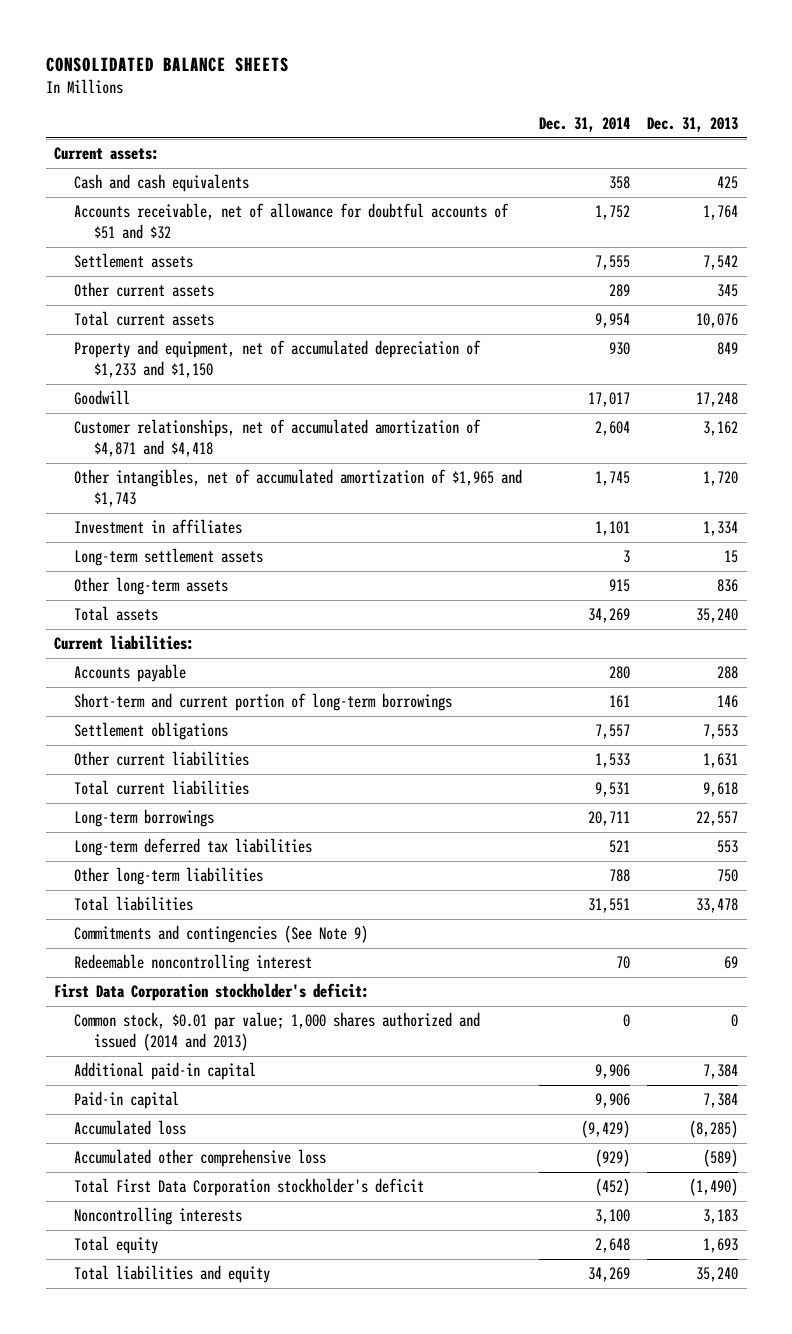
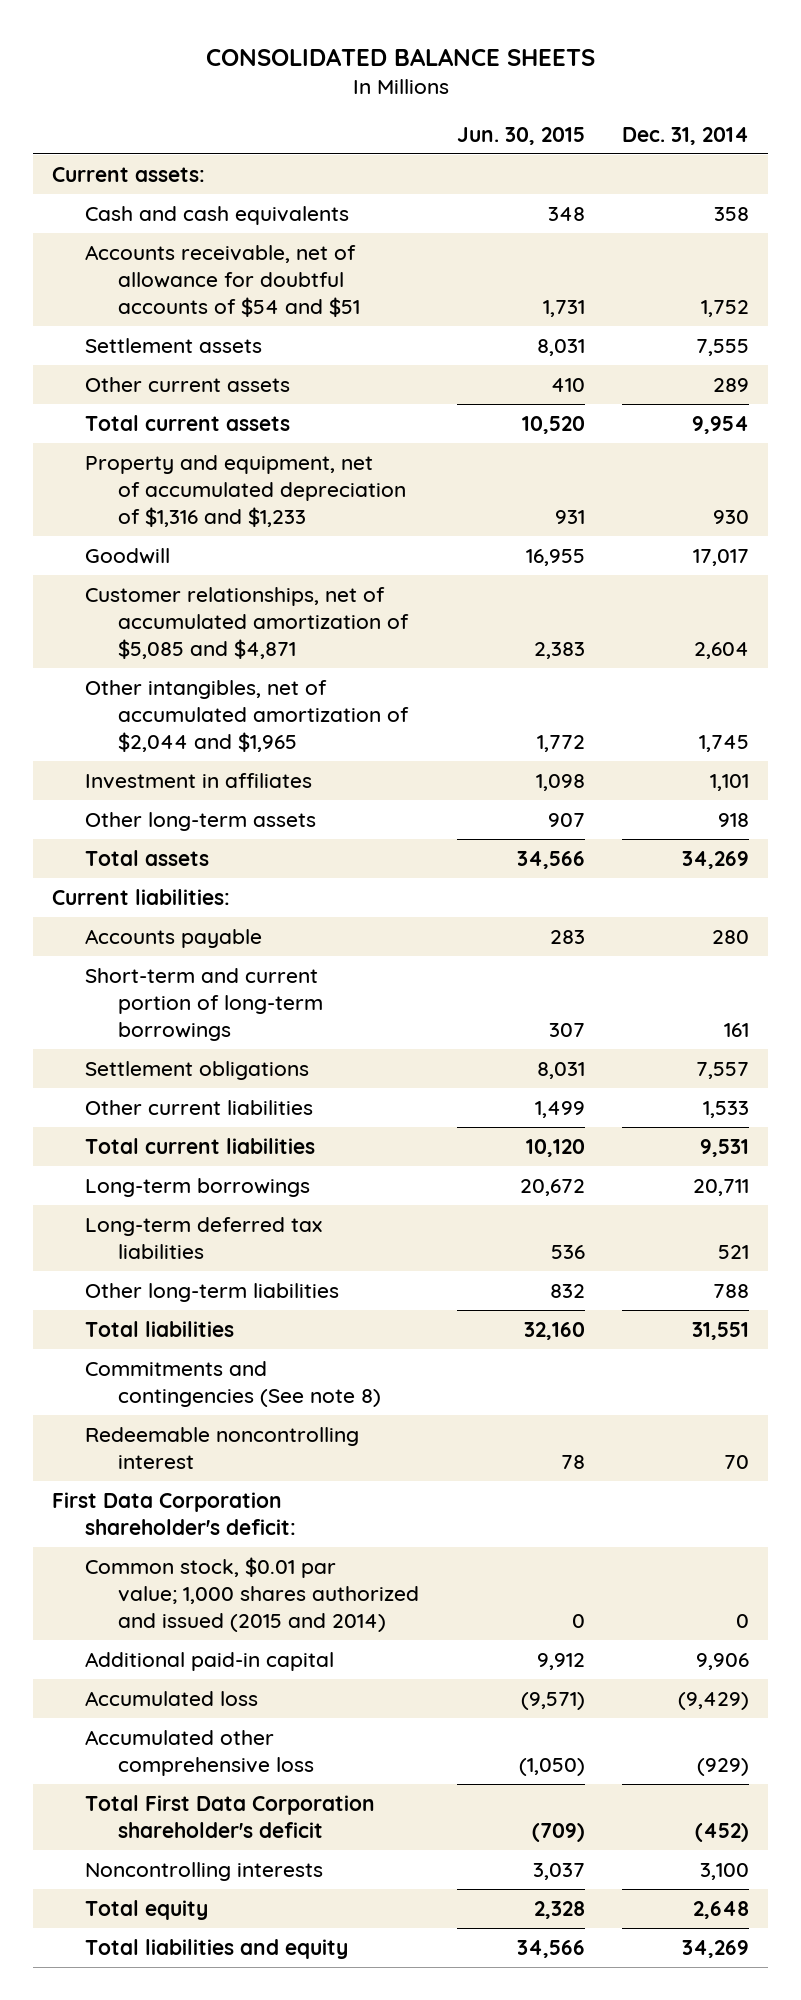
[647,117,739,133] Dec. 31, 2013 -> none
none -> [456,126,585,145] Jun. 30, 2015
[74,203,510,239] Accounts receivable, net of allowance for doubtful accounts of $51 and $32 -> [85,244,361,318] Accounts receivable, net of allowance for doubtful accounts of $54 and $51
[74,340,482,378] Property and equipment, net of accumulated depreciation of $1,233 and $1,150 -> [85,454,407,528] Property and equipment, net of accumulated depreciation of $1,316 and $1,233
[74,419,482,457] Customer relationships, net of accumulated amortization of $4,871 and $4,418 -> [85,586,410,660] Customer relationships, net of accumulated amortization of $5,085 and $4,871
[74,469,523,507] Other intangibles, net of accumulated amortization of $1,965 and $1,743 -> [85,679,410,753] Other intangibles, net of accumulated amortization of $2,044 and $1,965
[74,548,264,567] Long-term settlement assets -> none
[609,579,631,593] 915 -> [718,812,750,827] 918
[74,925,369,944] Commitments and contingencies (See Note 9) -> [85,1360,382,1407] Commitments and contingencies (See note 8)
[54,983,370,1002] First Data Corporation stockholder's deficit: -> [51,1491,297,1535] First Data Corporation shareholder's deficit:
[74,1012,481,1051] Common stock, $0.01 par value; 1,000 shares authorized and issued (2014 and 2013) -> [85,1556,420,1633] Common stock, $0.01 par value; 1,000 shares authorized and issued (2015 and 2014)
[74,1091,180,1110] Paid-in capital -> none
[74,1178,425,1197] Total First Data Corporation stockholder's deficit -> [85,1794,376,1838] Total First Data Corporation shareholder's deficit

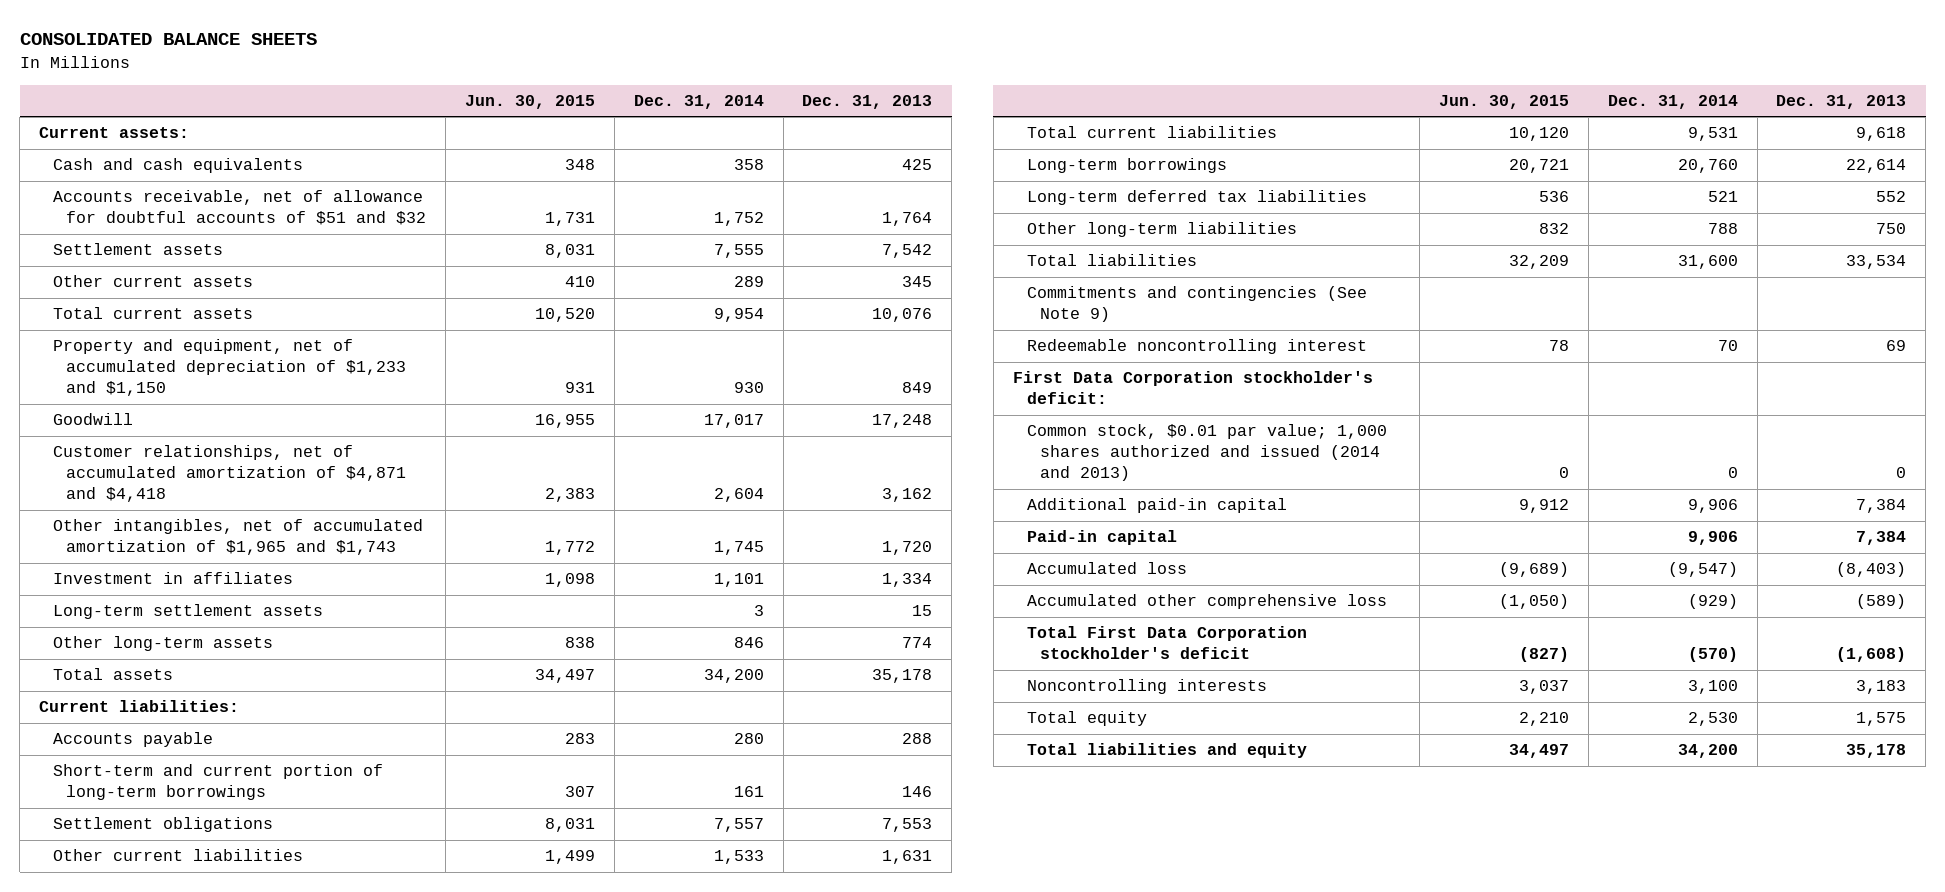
none -> [802,94,933,109] Dec. 31, 2013
[85,244,361,318] Accounts receivable, net of allowance for doubtful accounts of $54 and $51 -> [52,190,427,226] Accounts receivable, net of allowance for doubtful accounts of $51 and $32
[85,454,407,528] Property and equipment, net of accumulated depreciation of $1,316 and $1,233 -> [52,339,407,397] Property and equipment, net of accumulated depreciation of $1,233 and $1,150
[85,586,410,660] Customer relationships, net of accumulated amortization of $5,085 and $4,871 -> [52,445,407,503] Customer relationships, net of accumulated amortization of $4,871 and $4,418
[85,679,410,753] Other intangibles, net of accumulated amortization of $2,044 and $1,965 -> [52,519,423,556] Other intangibles, net of accumulated amortization of $1,965 and $1,743
none -> [52,604,323,620] Long-term settlement assets
[547,812,585,827] 907 -> [565,637,596,649] 838
[718,812,750,827] 918 -> [733,637,764,649] 846
[516,850,585,869] 34,566 -> [535,669,596,684] 34,497
[682,850,750,869] 34,269 -> [703,669,764,684] 34,200
[519,1178,585,1196] 20,672 -> [1509,159,1570,174] 20,721
[693,1178,750,1196] 20,711 -> [1677,159,1738,174] 20,760
[523,1321,585,1340] 32,160 -> [1509,255,1570,270] 32,209
[692,1321,750,1340] 31,551 -> [1677,255,1738,270] 31,600
[85,1360,382,1407] Commitments and contingencies (See note 8) -> [1026,286,1367,323] Commitments and contingencies (See Note 9)
[51,1491,297,1535] First Data Corporation shareholder's deficit: -> [1012,371,1373,405] First Data Corporation stockholder's deficit:
[85,1556,420,1633] Common stock, $0.01 par value; 1,000 shares authorized and issued (2015 and 2014) -> [1026,424,1387,482] Common stock, $0.01 par value; 1,000 shares authorized and issued (2014 and 2013)
none -> [1026,530,1177,546] Paid-in capital
[520,1691,585,1710] (9,571) -> [1499,562,1570,578] (9,689)
[678,1691,750,1710] (9,429) -> [1667,562,1738,578] (9,547)
[85,1794,376,1838] Total First Data Corporation shareholder's deficit -> [1026,626,1307,660] Total First Data Corporation stockholder's deficit
[531,1822,585,1842] (709) -> [1519,647,1570,663] (827)
[695,1822,750,1842] (452) -> [1687,647,1738,663] (570)
[533,1900,585,1919] 2,328 -> [1519,712,1570,727] 2,210
[693,1900,750,1919] 2,648 -> [1687,712,1738,727] 2,530
[516,1939,585,1958] 34,566 -> [1509,744,1570,759] 34,497
[682,1939,750,1958] 34,269 -> [1677,744,1738,759] 34,200

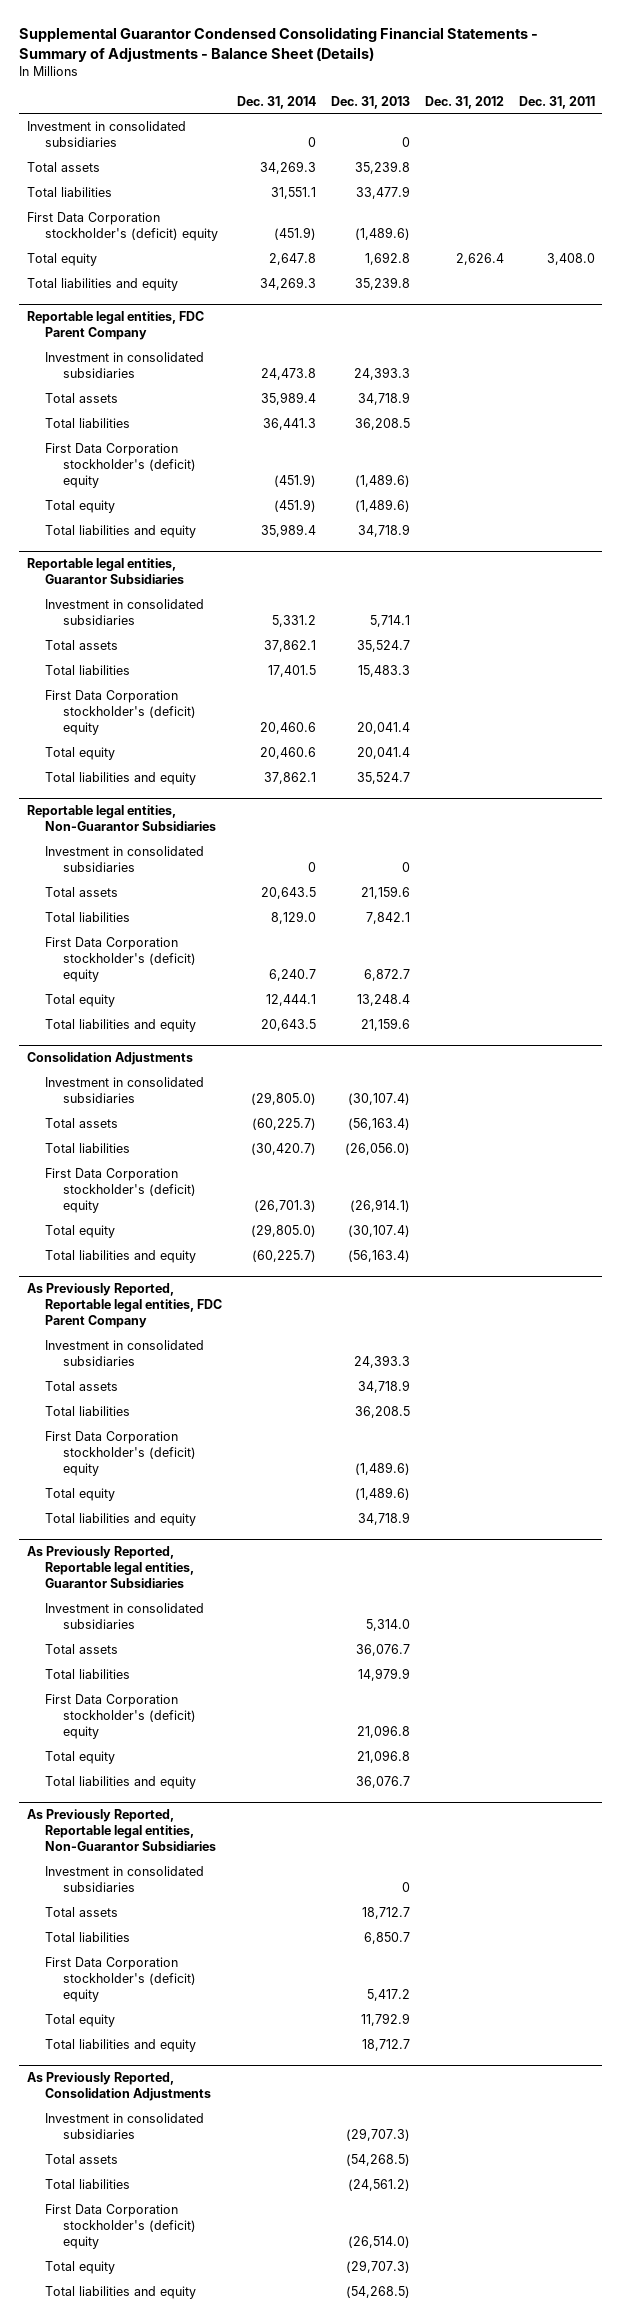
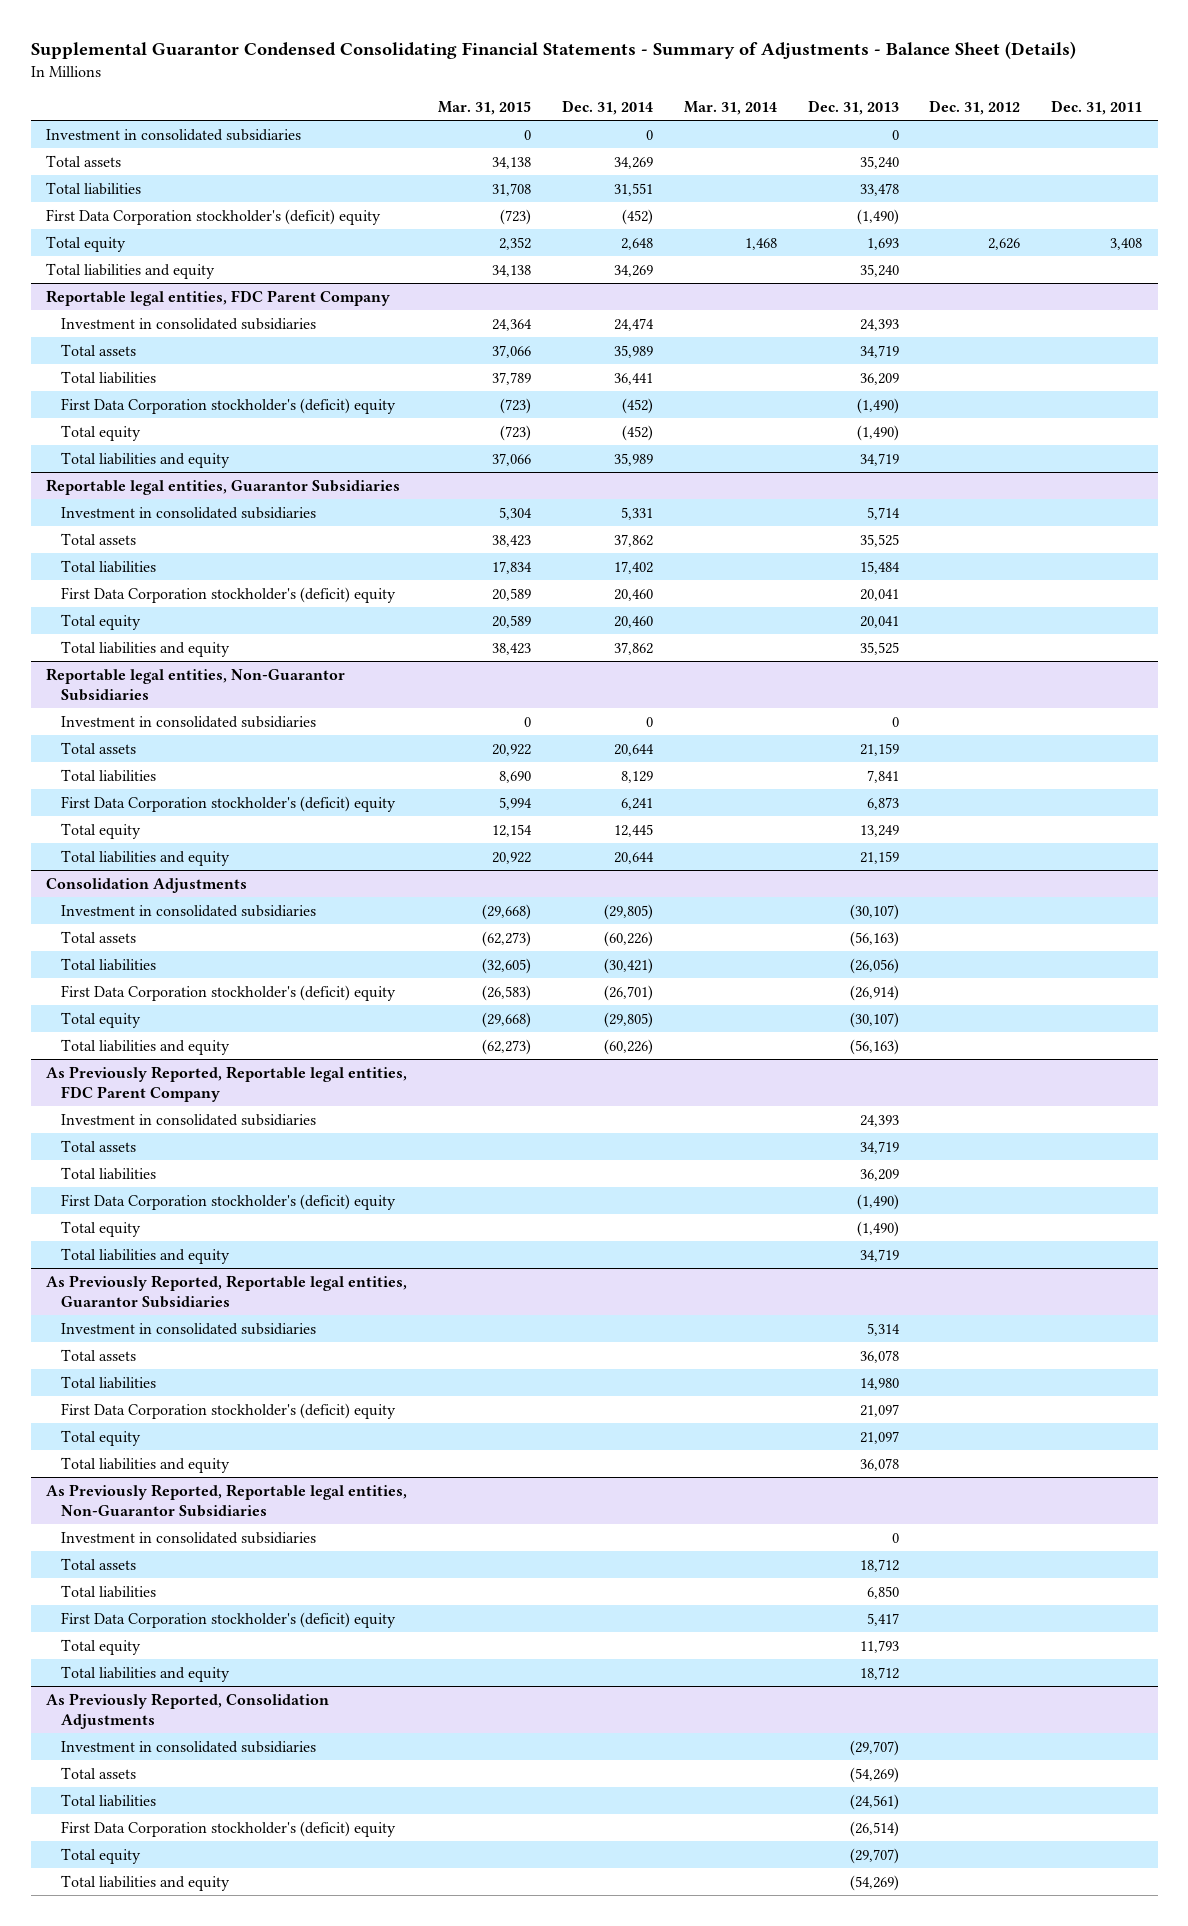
none -> [438,100,532,115] Mar. 31, 2015
none -> [683,100,777,115] Mar. 31, 2014
[259,161,316,175] 34,269.3 -> [613,156,653,169] 34,269
[354,161,410,175] 35,239.8 -> [859,155,899,169] 35,240
[270,187,316,200] 31,551.1 -> [613,182,653,196] 31,551
[355,186,410,200] 33,477.9 -> [859,182,899,196] 33,478
[273,227,316,241] (451.9) -> [621,208,653,225] (452)
[354,227,410,241] (1,489.6) -> [856,208,899,225] (1,490)
[268,253,316,266] 2,647.8 -> [620,237,653,250] 2,648
[364,252,410,266] 1,692.8 -> [866,237,899,250] 1,693
[455,253,504,266] 2,626.4 -> [988,237,1021,250] 2,626
[546,253,595,266] 3,408.0 -> [1110,237,1143,250] 3,408
[259,277,316,291] 34,269.3 -> [613,264,653,277] 34,269
[354,277,410,291] 35,239.8 -> [859,263,899,277] 35,240
[260,368,316,381] 24,473.8 -> [613,317,654,331] 24,474
[353,367,410,381] 24,393.3 -> [859,318,899,331] 24,393
[260,392,316,406] 35,989.4 -> [613,344,653,358] 35,989
[357,392,410,406] 34,718.9 -> [859,344,899,358] 34,719
[262,418,316,431] 36,441.3 -> [613,372,653,385] 36,441
[354,418,410,431] 36,208.5 -> [859,372,899,385] 36,209
[273,474,316,488] (451.9) -> [621,397,653,414] (452)
[354,474,410,488] (1,489.6) -> [856,397,899,414] (1,490)
[273,499,316,513] (451.9) -> [621,424,653,441] (452)
[354,499,410,513] (1,489.6) -> [856,424,899,441] (1,490)
[260,524,316,538] 35,989.4 -> [613,452,653,466] 35,989
[357,524,410,538] 34,718.9 -> [859,452,899,466] 34,719
[271,615,316,628] 5,331.2 -> [620,506,653,520] 5,331
[369,615,410,628] 5,714.1 -> [866,506,900,520] 5,714
[263,640,316,653] 37,862.1 -> [613,533,653,547] 37,862
[356,640,410,653] 35,524.7 -> [859,533,899,547] 35,525
[267,665,316,678] 17,401.5 -> [613,560,653,574] 17,402
[357,665,410,678] 15,483.3 -> [859,560,900,574] 15,484
[259,722,316,735] 20,460.6 -> [613,588,653,601] 20,460
[356,722,410,735] 20,041.4 -> [859,588,899,601] 20,041
[259,747,316,760] 20,460.6 -> [613,615,653,628] 20,460
[356,747,410,760] 20,041.4 -> [859,615,899,628] 20,041
[263,772,316,785] 37,862.1 -> [613,641,653,655] 37,862
[356,772,410,785] 35,524.7 -> [859,641,899,655] 35,525
[260,887,316,900] 20,643.5 -> [613,743,654,756] 20,644
[360,886,410,900] 21,159.6 -> [859,742,899,756] 21,159
[270,911,316,925] 8,129.0 -> [620,770,653,783] 8,129
[365,912,410,925] 7,842.1 -> [866,769,899,783] 7,841
[268,969,316,982] 6,240.7 -> [620,797,653,810] 6,241
[363,969,410,982] 6,872.7 -> [866,796,899,810] 6,873
[265,994,316,1007] 12,444.1 -> [613,823,653,837] 12,445
[356,994,410,1007] 13,248.4 -> [859,824,899,837] 13,249
[260,1019,316,1032] 20,643.5 -> [613,851,654,864] 20,644
[360,1018,410,1032] 21,159.6 -> [859,850,899,864] 21,159
[250,1092,316,1106] (29,805.0) -> [603,903,653,920] (29,805)
[347,1093,410,1106] (30,107.4) -> [849,903,899,920] (30,107)
[251,1118,316,1131] (60,225.7) -> [603,930,653,947] (60,226)
[347,1118,410,1131] (56,163.4) -> [849,930,899,947] (56,163)
[250,1143,316,1156] (30,420.7) -> [603,957,653,974] (30,421)
[344,1143,410,1156] (26,056.0) -> [849,957,899,974] (26,056)
[253,1200,316,1213] (26,701.3) -> [603,984,653,1001] (26,701)
[349,1199,410,1213] (26,914.1) -> [849,984,899,1001] (26,914)
[250,1224,316,1238] (29,805.0) -> [603,1011,653,1028] (29,805)
[347,1225,410,1238] (30,107.4) -> [849,1011,899,1028] (30,107)
[251,1250,316,1263] (60,225.7) -> [603,1038,653,1055] (60,226)
[347,1250,410,1263] (56,163.4) -> [849,1038,899,1055] (56,163)
[353,1355,410,1369] 24,393.3 -> [859,1114,899,1127] 24,393
[357,1380,410,1394] 34,718.9 -> [859,1140,899,1154] 34,719
[354,1406,410,1419] 36,208.5 -> [859,1168,899,1181] 36,209
[354,1462,410,1476] (1,489.6) -> [856,1193,899,1210] (1,490)
[354,1487,410,1501] (1,489.6) -> [856,1220,899,1237] (1,490)
[357,1512,410,1526] 34,718.9 -> [859,1248,899,1262] 34,719
[365,1619,410,1632] 5,314.0 -> [866,1322,900,1336] 5,314
[355,1644,410,1657] 36,076.7 -> [859,1349,899,1363] 36,078
[357,1668,410,1682] 14,979.9 -> [859,1377,899,1390] 14,980
[356,1725,410,1739] 21,096.8 -> [859,1403,899,1417] 21,097
[356,1750,410,1764] 21,096.8 -> [859,1430,899,1444] 21,097
[355,1776,410,1789] 36,076.7 -> [859,1457,899,1471] 36,078
[361,1907,410,1920] 18,712.7 -> [859,1558,899,1572] 18,712
[363,1932,410,1945] 6,850.7 -> [866,1585,899,1599] 6,850
[366,1989,410,2002] 5,417.2 -> [866,1612,899,1626] 5,417
[360,2013,410,2027] 11,792.9 -> [859,1639,899,1653] 11,793
[361,2039,410,2052] 18,712.7 -> [859,1666,899,1680] 18,712
[345,2128,410,2142] (29,707.3) -> [849,1739,899,1756] (29,707)
[345,2154,410,2167] (54,268.5) -> [849,1766,899,1783] (54,269)
[347,2179,410,2192] (24,561.2) -> [849,1793,899,1810] (24,561)
[347,2236,410,2249] (26,514.0) -> [849,1820,899,1837] (26,514)
[345,2260,410,2274] (29,707.3) -> [849,1847,899,1864] (29,707)
[345,2286,410,2299] (54,268.5) -> [849,1874,899,1891] (54,269)

